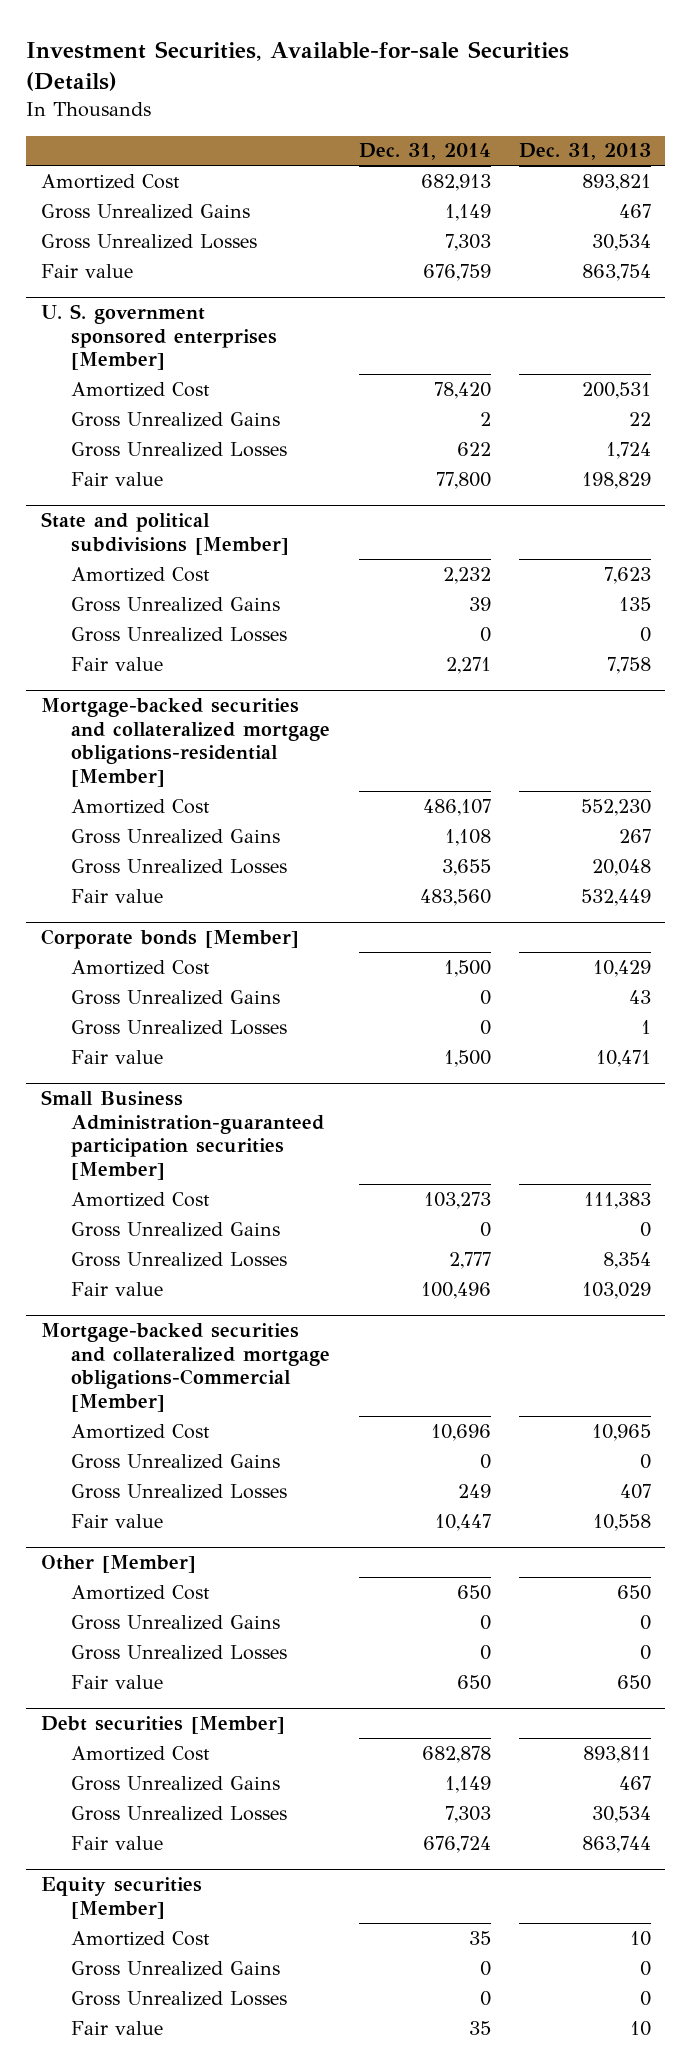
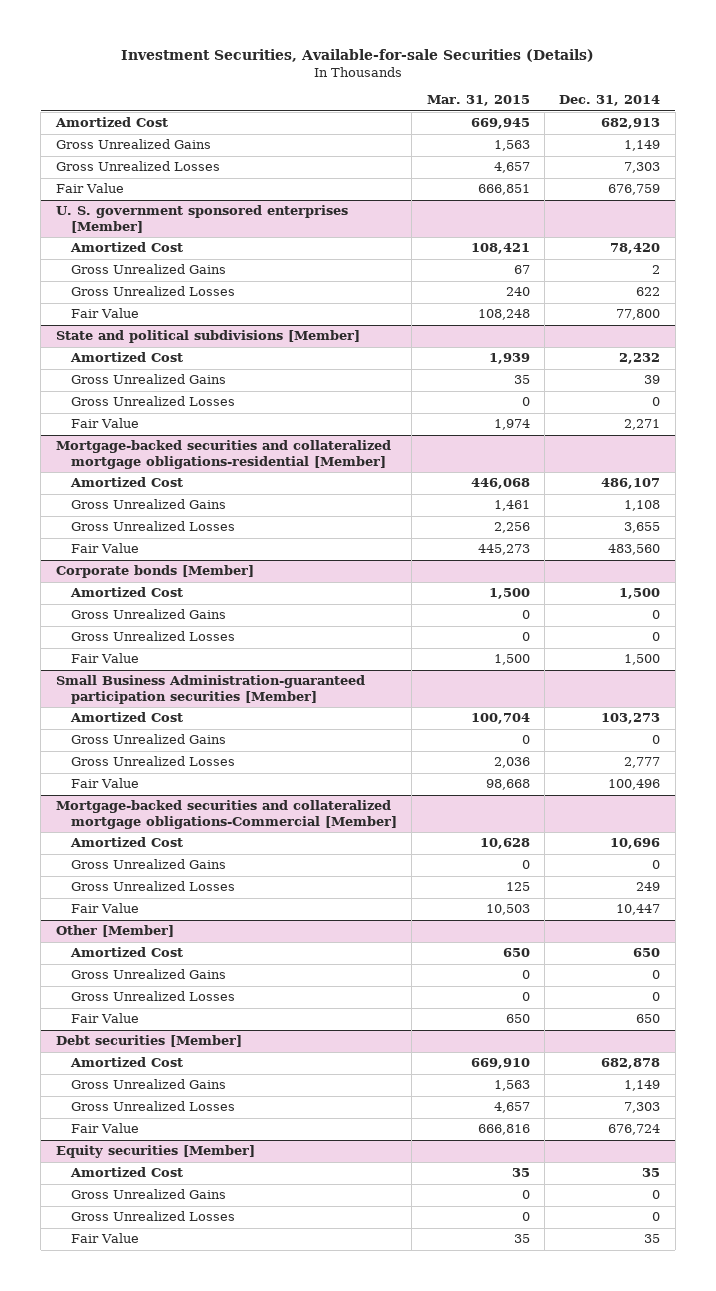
[518,143,651,161] Dec. 31, 2013 -> none
none -> [426,95,530,107] Mar. 31, 2015
[40,263,133,278] Fair value -> [55,183,124,194] Fair Value
[71,471,164,486] Fair value -> [70,308,139,319] Fair Value
[71,656,164,671] Fair value -> [70,418,139,429] Fair Value
[71,888,164,903] Fair value -> [70,543,139,554] Fair Value
[71,1049,164,1064] Fair value -> [70,653,139,664] Fair Value
[71,1281,164,1296] Fair value -> [70,778,139,789] Fair Value
[71,1513,164,1528] Fair value -> [70,903,139,914] Fair Value
[71,1674,164,1689] Fair value -> [70,1013,139,1024] Fair Value
[71,1835,164,1850] Fair value -> [70,1123,139,1134] Fair Value
[71,2020,164,2035] Fair value -> [70,1233,139,1244] Fair Value

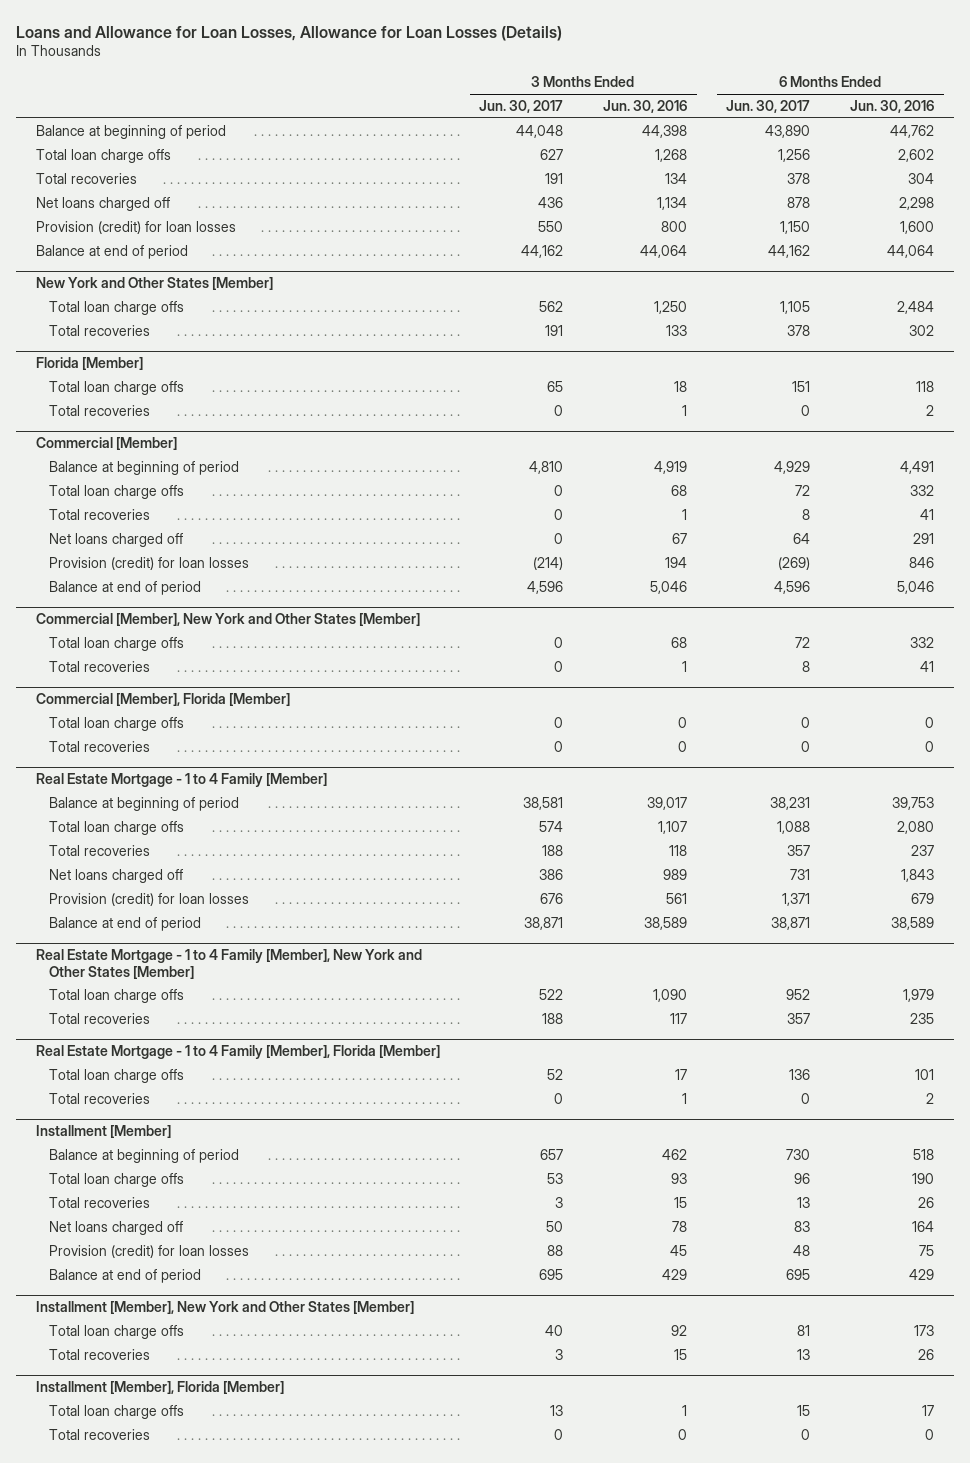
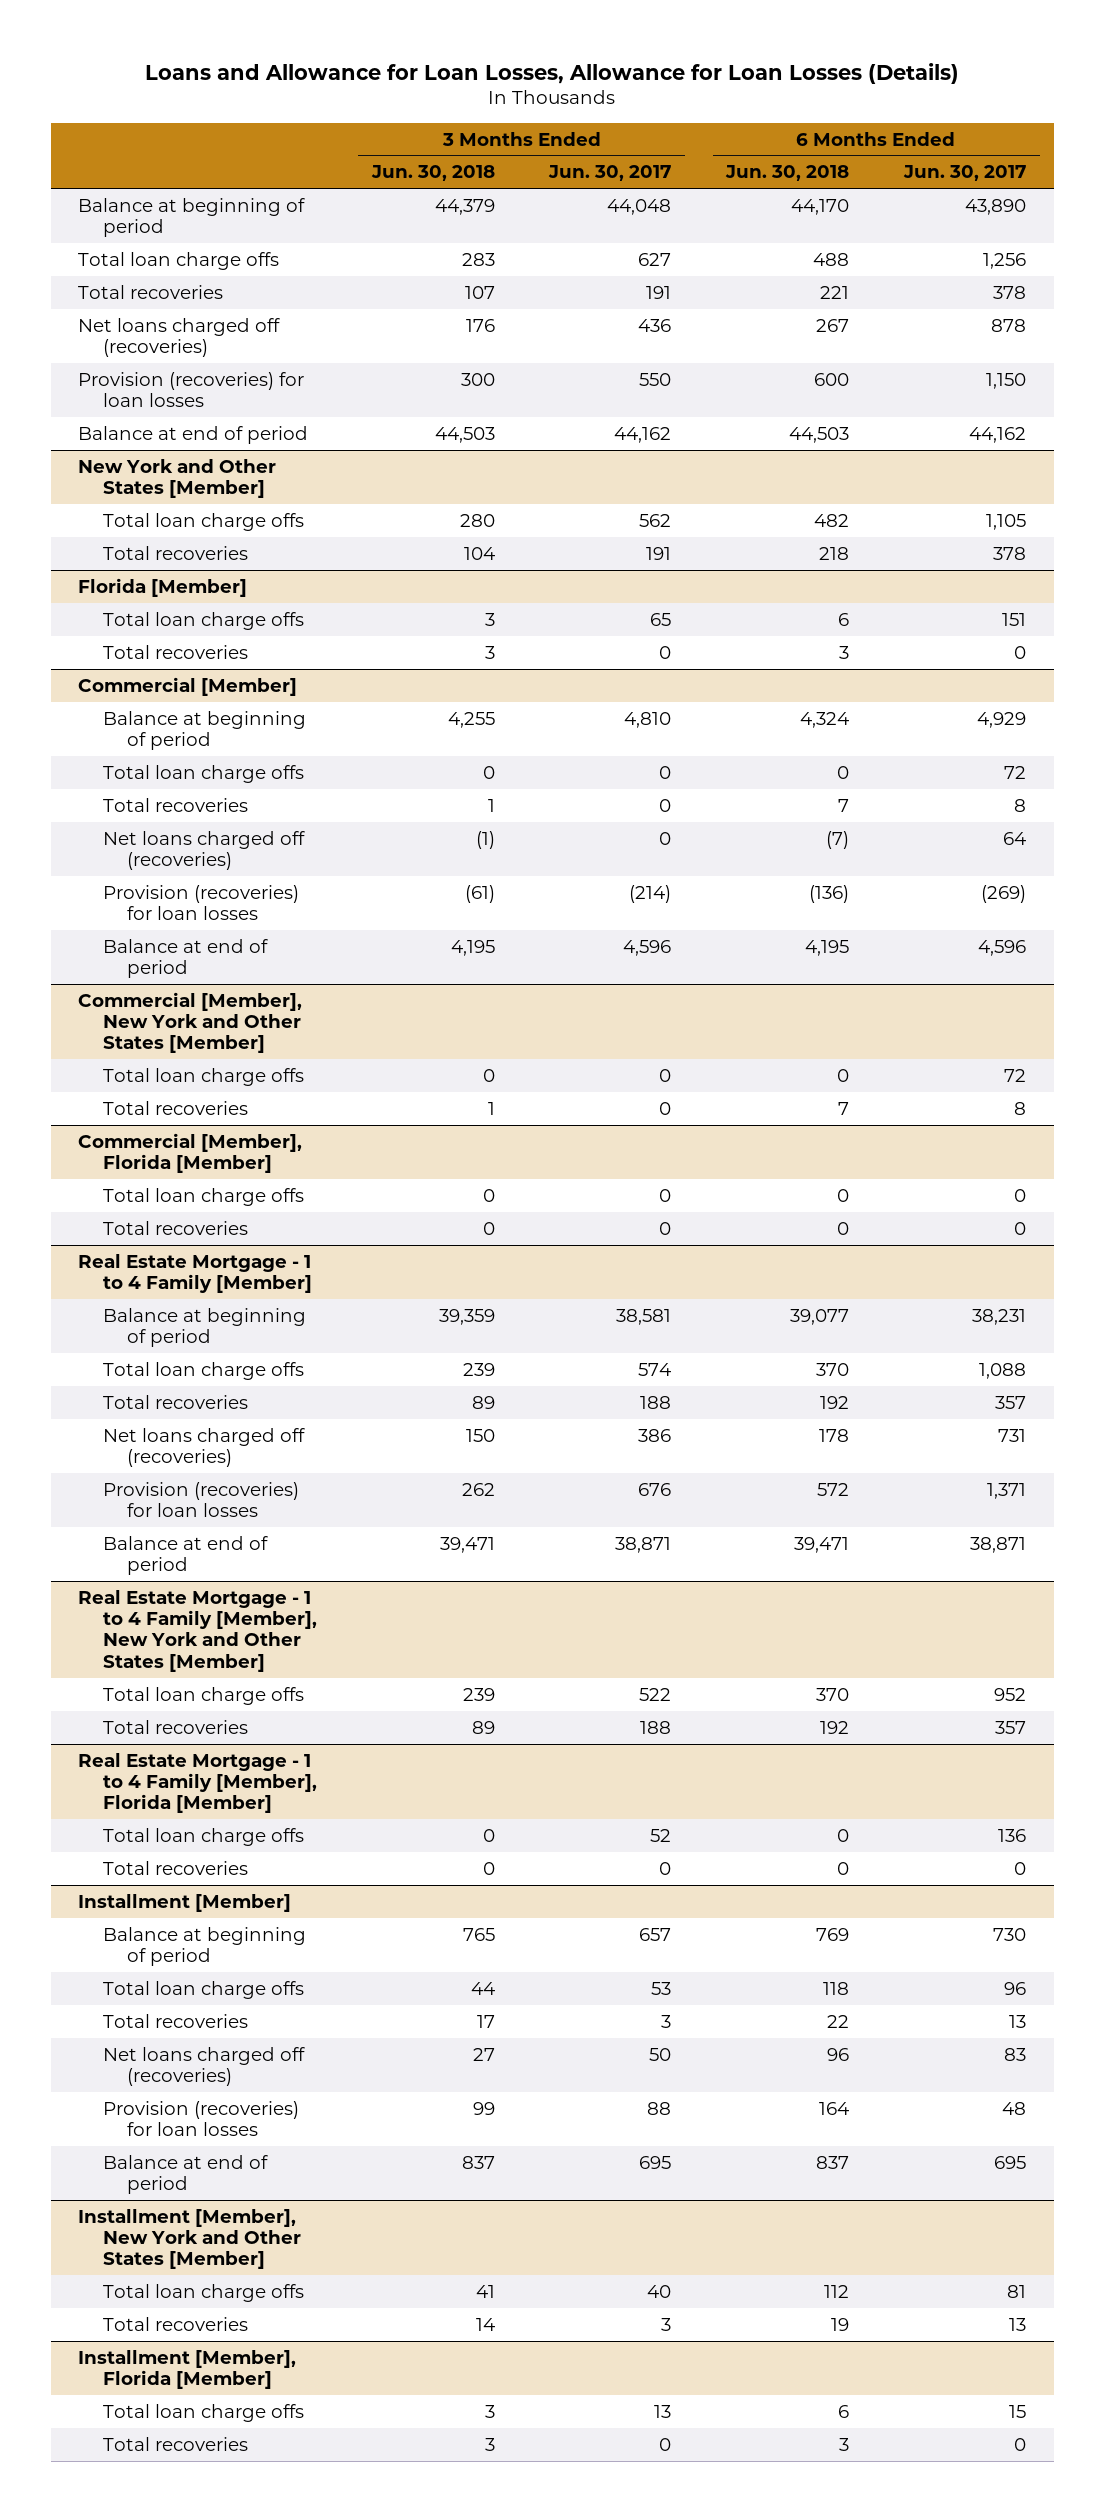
[602,100,687,114] Jun. 30, 2016 -> none
[849,100,934,114] Jun. 30, 2016 -> none
none -> [370,165,495,182] Jun. 30, 2018
none -> [725,165,850,182] Jun. 30, 2018
[35,197,170,212] Net loans charged off -> [78,317,281,358] Net loans charged off (recoveries)
[35,221,236,235] Provision (credit) for loan losses -> [78,371,305,408] Provision (recoveries) for loan losses
[49,533,184,548] Net loans charged off -> [102,830,305,871] Net loans charged off (recoveries)
[49,557,250,571] Provision (credit) for loan losses -> [102,884,299,921] Provision (recoveries) for loan losses
[49,869,184,884] Net loans charged off -> [102,1427,305,1468] Net loans charged off (recoveries)
[49,893,250,907] Provision (credit) for loan losses -> [102,1481,299,1518] Provision (recoveries) for loan losses
[49,1221,184,1236] Net loans charged off -> [102,2046,305,2087] Net loans charged off (recoveries)
[49,1245,250,1259] Provision (credit) for loan losses -> [102,2100,299,2137] Provision (recoveries) for loan losses

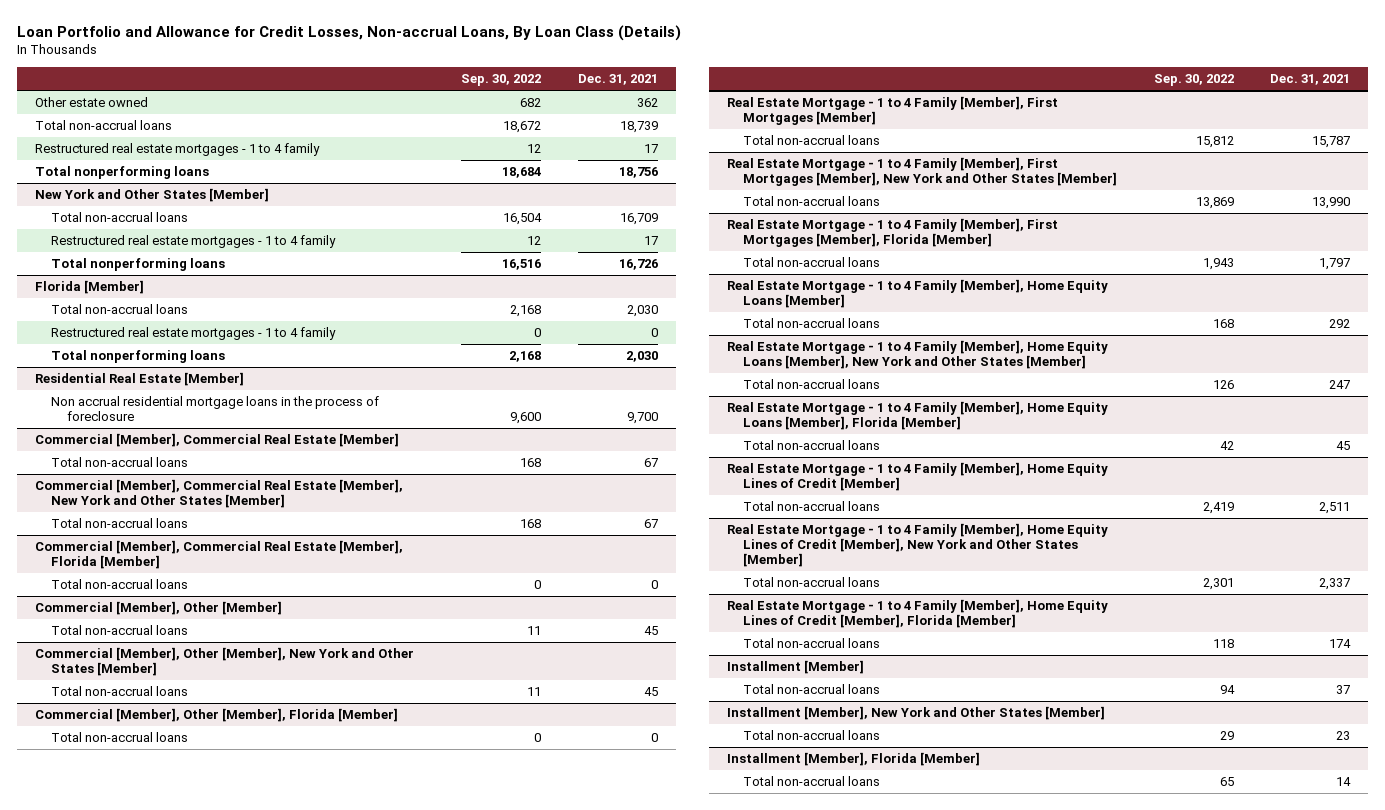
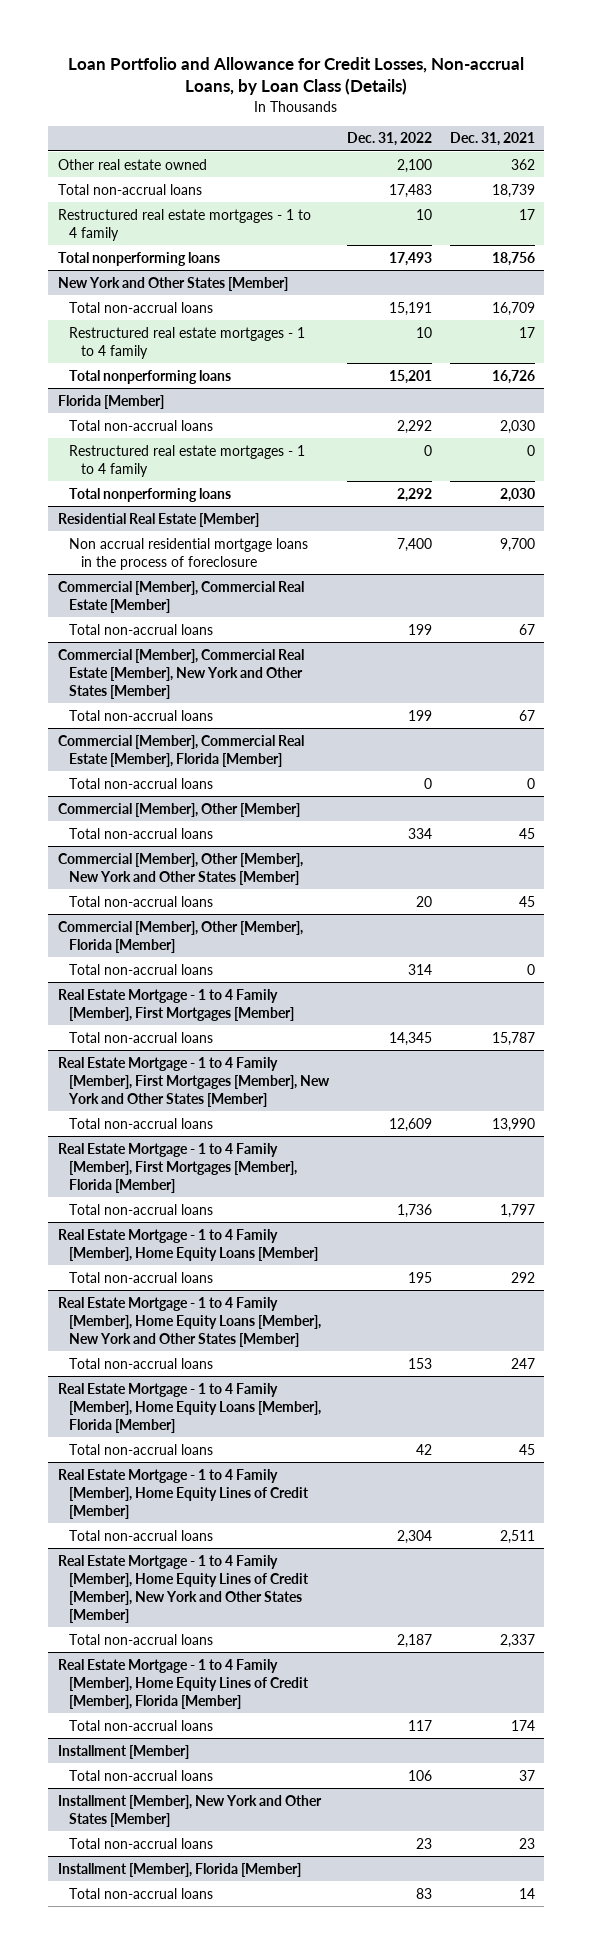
[16,24,681,41] Loan Portfolio and Allowance for Credit Losses, Non-accrual Loans, By Loan Class (Details) -> [68,57,525,96] Loan Portfolio and Allowance for Credit Losses, Non-accrual Loans, by Loan Class (Details)
[461,74,542,87] Sep. 30, 2022 -> none
none -> [347,132,433,147] Dec. 31, 2022
[35,97,149,108] Other estate owned -> [57,158,207,170] Other real estate owned

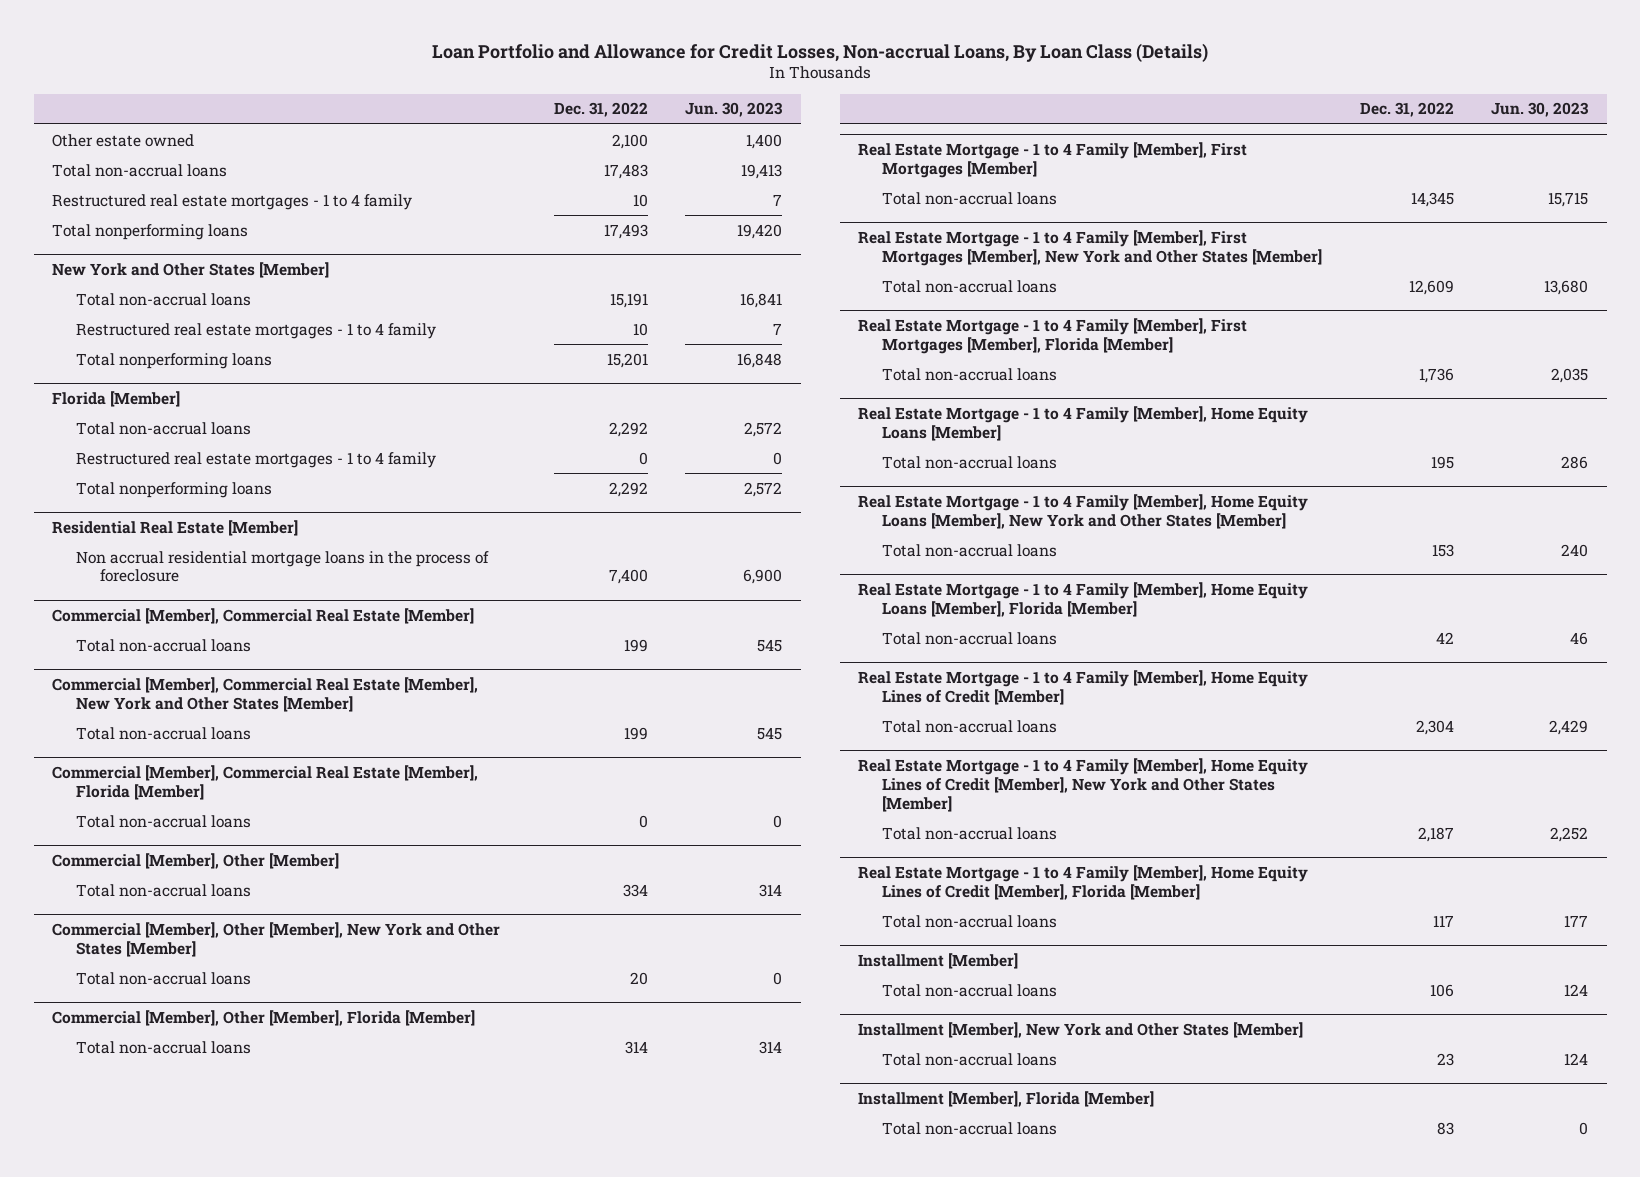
[68,57,525,96] Loan Portfolio and Allowance for Credit Losses, Non-accrual Loans, by Loan Class (Details) -> [432,42,1209,62] Loan Portfolio and Allowance for Credit Losses, Non-accrual Loans, By Loan Class (Details)
[450,132,536,147] Dec. 31, 2021 -> none
none -> [685,102,784,118] Jun. 30, 2023
[57,158,207,170] Other real estate owned -> [52,133,195,147] Other estate owned

